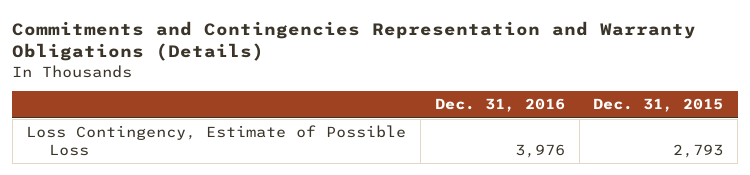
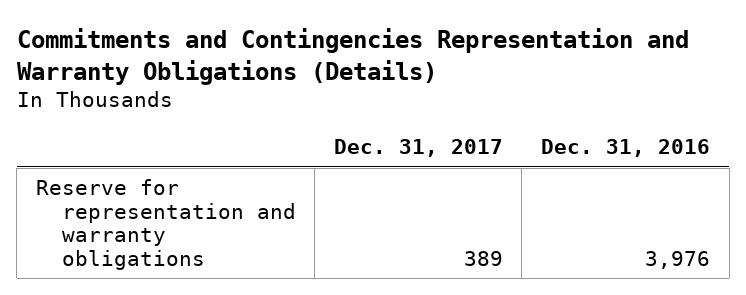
[593,98,724,113] Dec. 31, 2015 -> none
none -> [333,139,503,158] Dec. 31, 2017
[26,125,407,156] Loss Contingency, Estimate of Possible Loss -> [35,179,296,271] Reserve for representation and warranty obligations

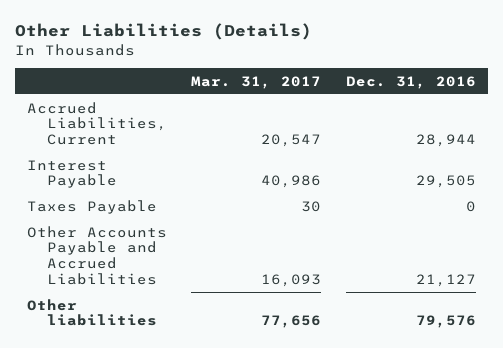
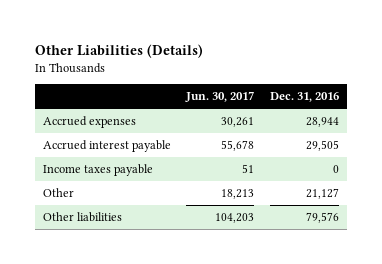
[191,75,322,89] Mar. 31, 2017 -> none
none -> [185,91,255,103] Jun. 30, 2017
[27,101,167,146] Accrued Liabilities, Current -> [42,115,136,128] Accrued expenses
[27,159,117,189] Interest Payable -> [42,139,171,152] Accrued interest payable
[27,199,158,214] Taxes Payable -> [42,163,153,176] Income taxes payable
[27,225,168,286] Other Accounts Payable and Accrued Liabilities -> [42,187,74,197] Other

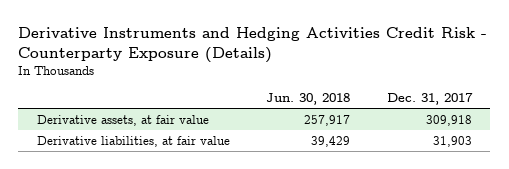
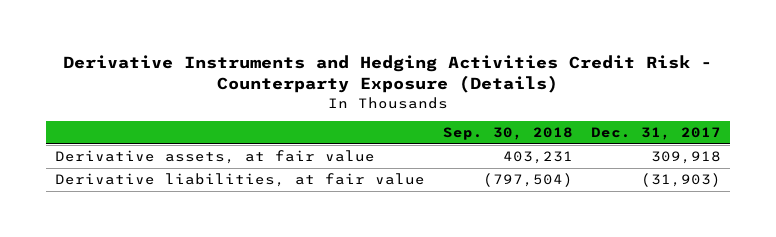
[266,93,351,106] Jun. 30, 2018 -> none
none -> [443,127,574,141] Sep. 30, 2018
[433,135,473,147] 31,903 -> [640,173,721,188] (31,903)

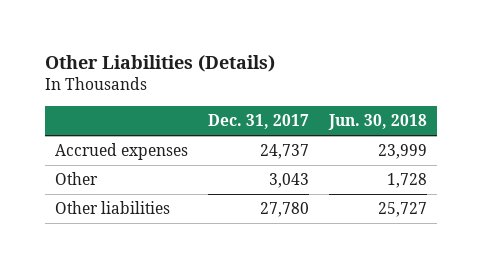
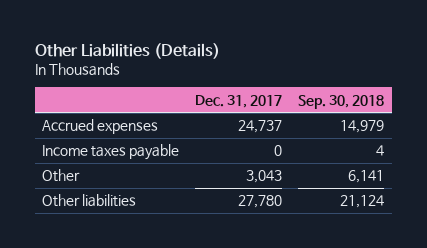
[327,114,427,131] Jun. 30, 2018 -> none
none -> [298,94,385,109] Sep. 30, 2018
none -> [42,144,180,161] Income taxes payable

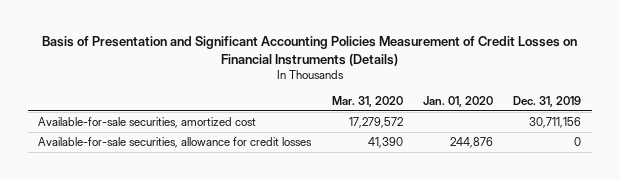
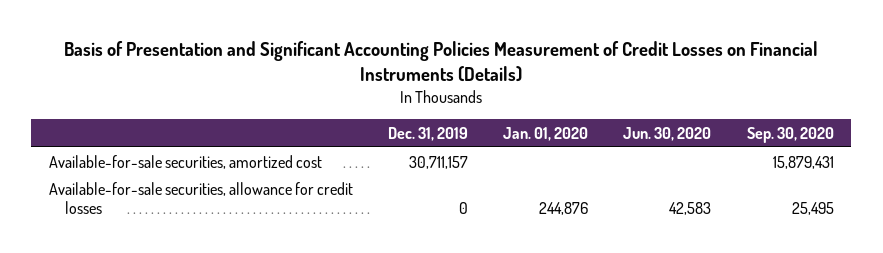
[331,95,403,107] Mar. 31, 2020 -> none
none -> [623,126,712,141] Jun. 30, 2020
none -> [746,126,834,143] Sep. 30, 2020
[529,117,582,129] 30,711,156 -> [409,155,469,169] 30,711,157

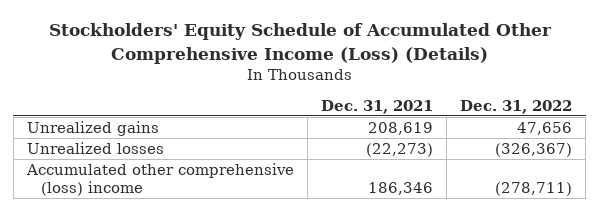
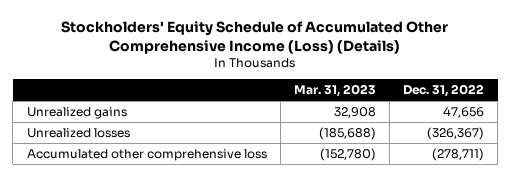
[321,99,434,114] Dec. 31, 2021 -> none
none -> [293,84,376,98] Mar. 31, 2023
[25,163,294,196] Accumulated other comprehensive (loss) income -> [26,148,267,161] Accumulated other comprehensive loss

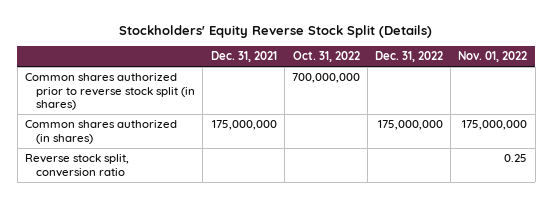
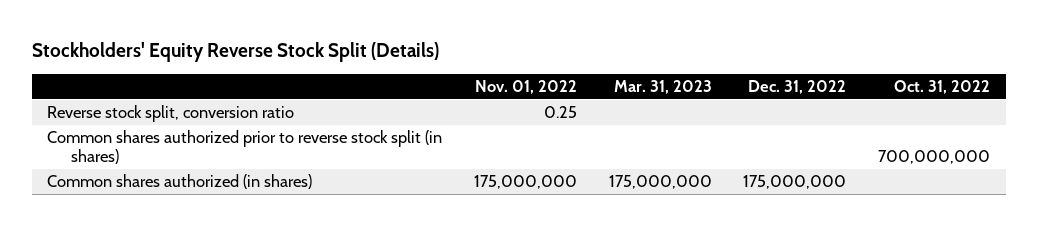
[210,51,277,63] Dec. 31, 2021 -> none
none -> [613,79,712,94] Mar. 31, 2023
[25,154,130,177] Reverse stock split, conversion ratio -> [47,105,295,123] Reverse stock split, conversion ratio

